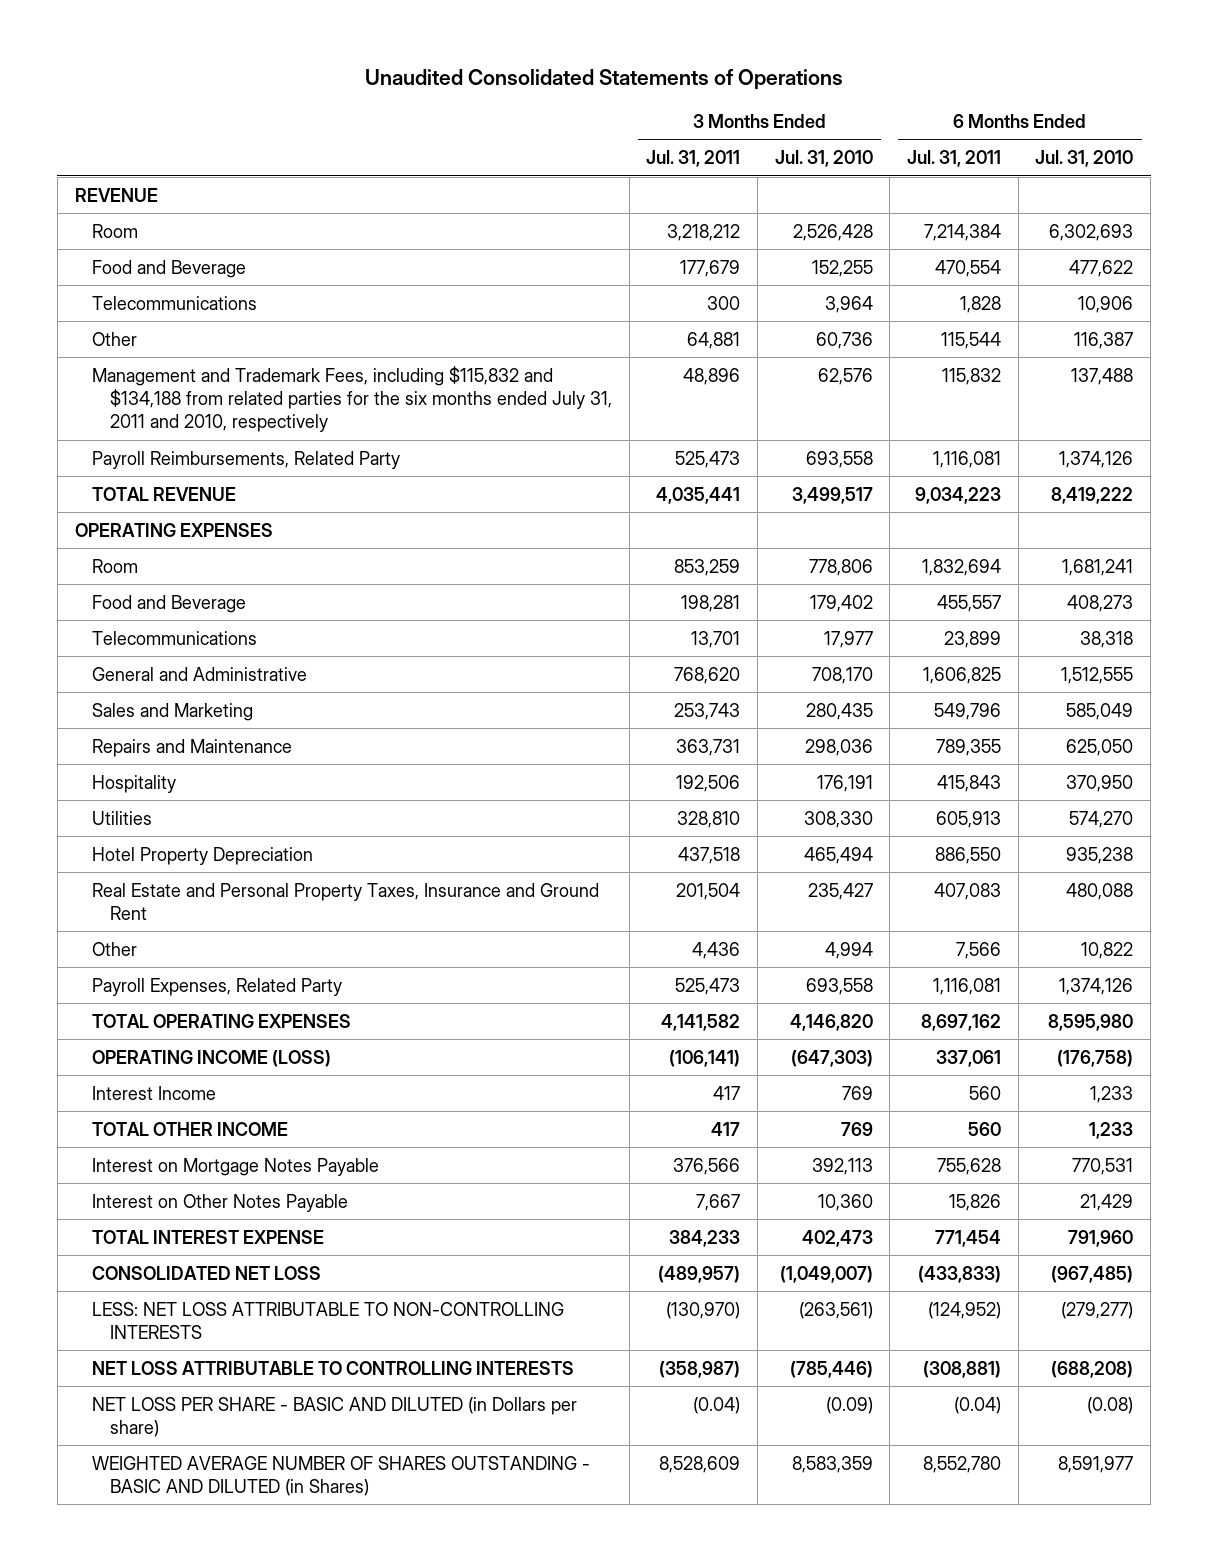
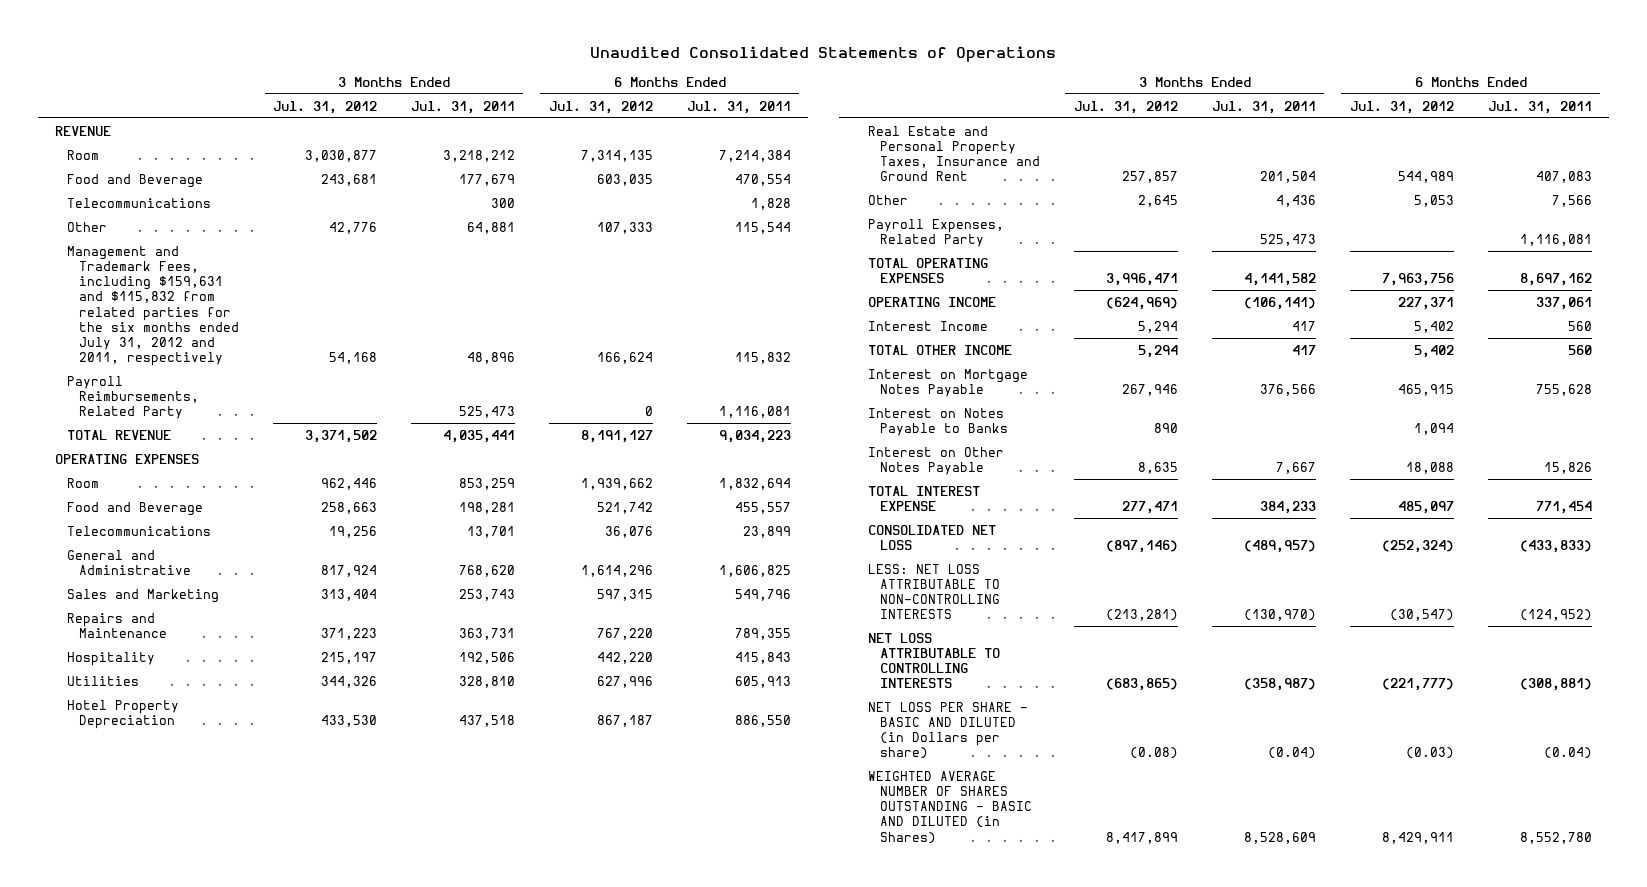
[774,150,873,168] Jul. 31, 2010 -> none
[1035,150,1134,168] Jul. 31, 2010 -> none
none -> [273,100,378,114] Jul. 31, 2012
none -> [548,100,653,114] Jul. 31, 2012
[92,365,613,433] Management and Trademark Fees, including $115,832 and $134,188 from related parties for the six months ended July 31, 2011 and 2010, respectively -> [67,245,240,367] Management and Trademark Fees, including $159,631 and $115,832 from related parties for the six months ended July 31, 2012 and 2011, respectively
[92,1049,332,1067] OPERATING INCOME (LOSS) -> [867,296,996,307] OPERATING INCOME
none -> [867,407,1008,436] Interest on Notes Payable to Banks

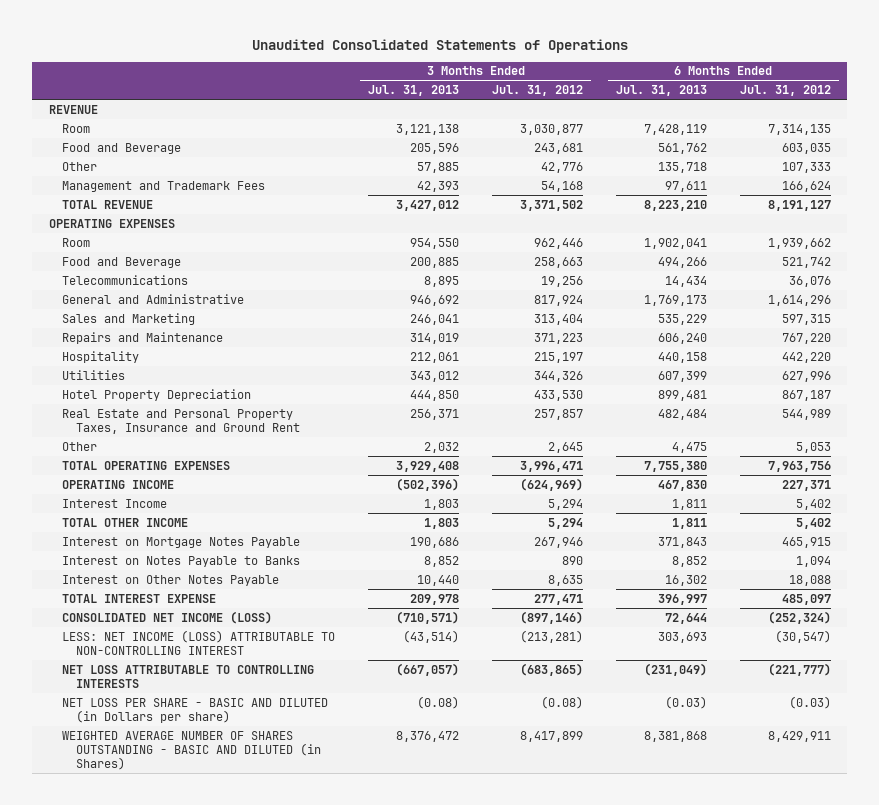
[410,100,515,114] Jul. 31, 2011 -> none
[686,100,791,114] Jul. 31, 2011 -> none
none -> [368,85,460,97] Jul. 31, 2013
none -> [616,85,708,97] Jul. 31, 2013
[67,197,212,208] Telecommunications -> none
[67,375,200,420] Payroll Reimbursements, Related Party -> none
[67,245,240,367] Management and Trademark Fees, including $159,631 and $115,832 from related parties for the six months ended July 31, 2012 and 2011, respectively -> [62,180,266,192] Management and Trademark Fees
[867,218,1004,247] Payroll Expenses, Related Party -> none
[867,524,996,550] CONSOLIDATED NET LOSS -> [62,610,273,624] CONSOLIDATED NET INCOME (LOSS)
[867,563,1000,620] LESS: NET LOSS ATTRIBUTABLE TO NON-CONTROLLING INTERESTS -> [62,629,336,655] LESS: NET INCOME (LOSS) ATTRIBUTABLE TO NON-CONTROLLING INTEREST

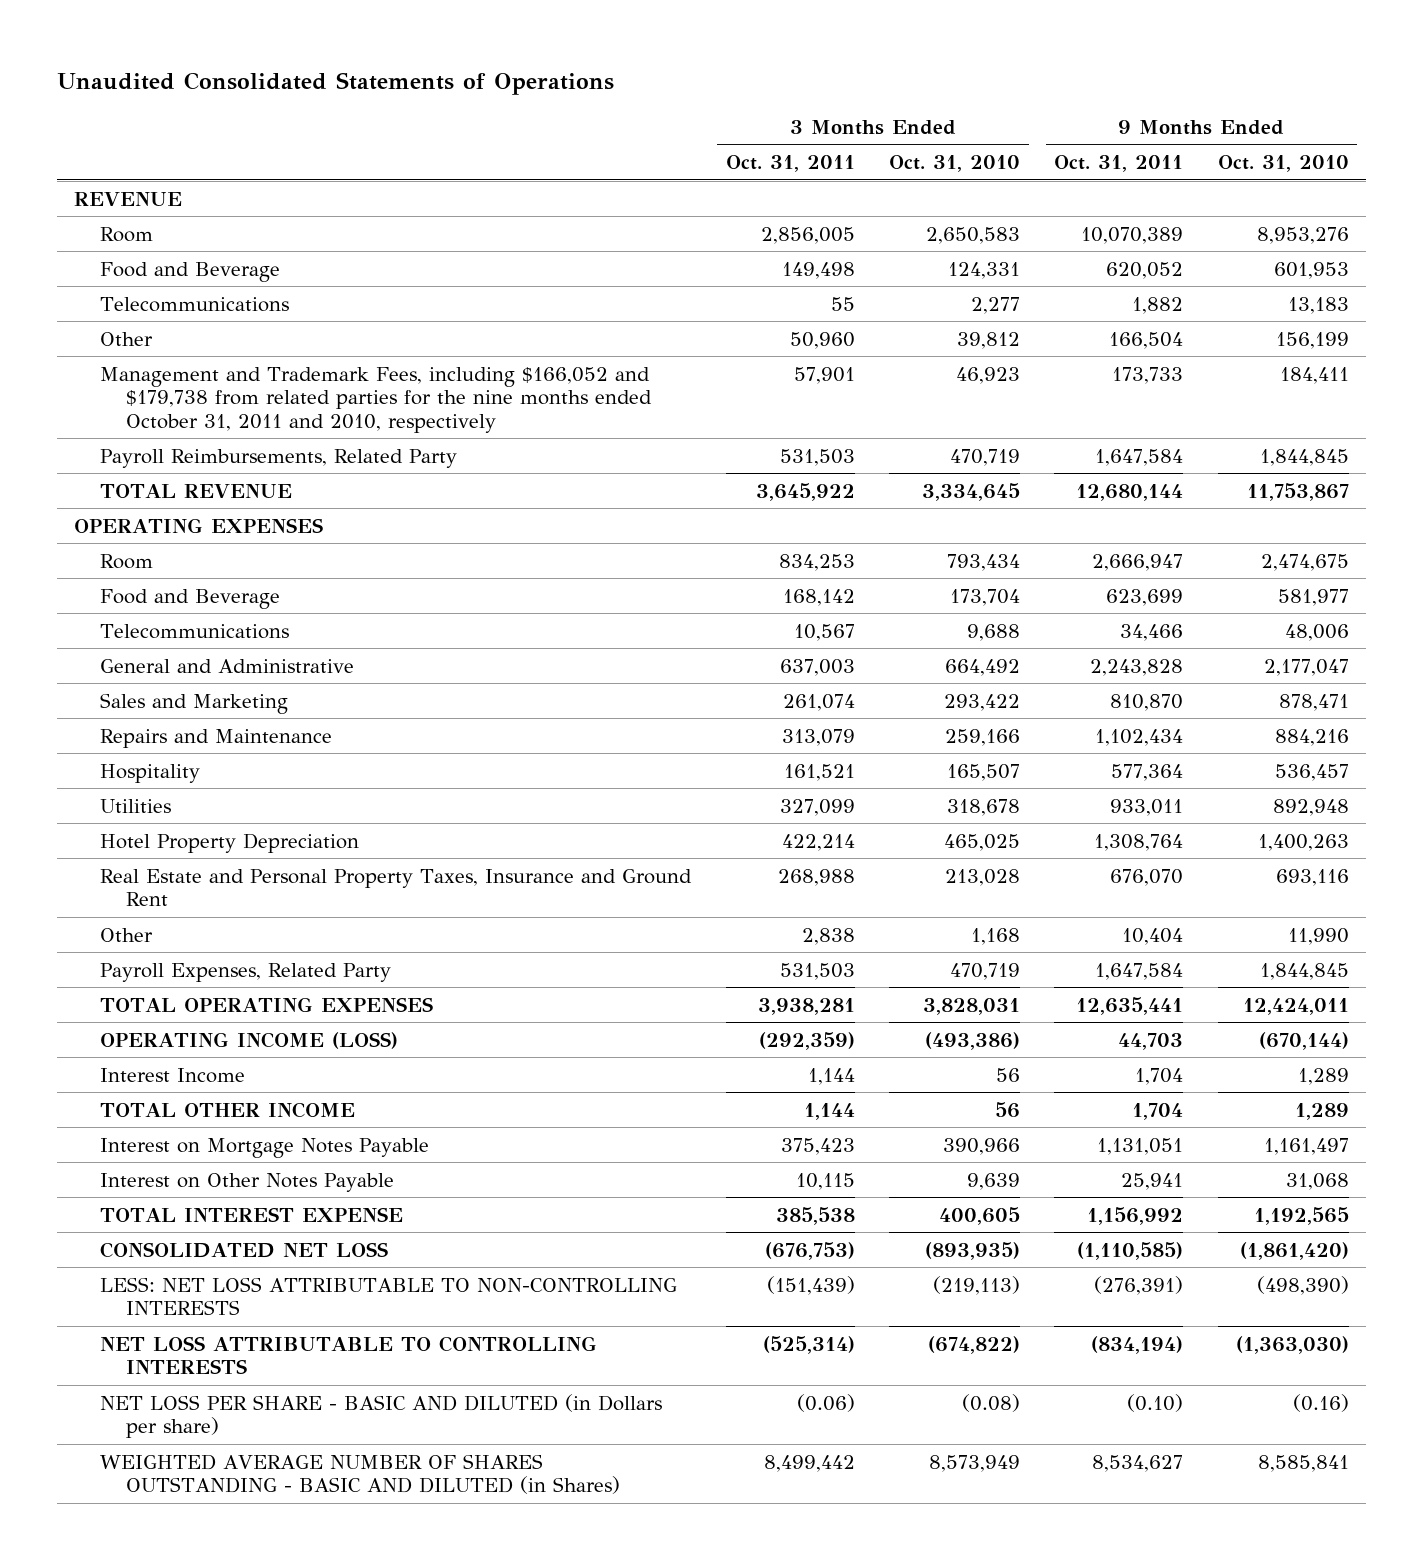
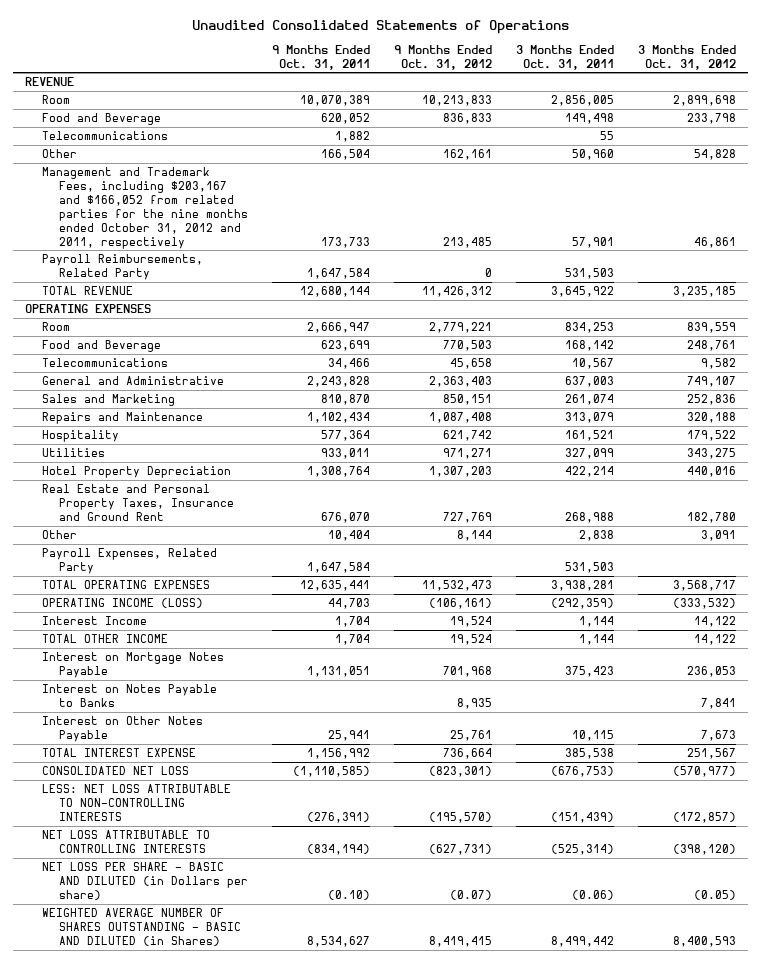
[888,155,1020,173] Oct. 31, 2010 -> none
[1217,155,1349,173] Oct. 31, 2010 -> none
none -> [394,44,493,70] 9 Months Ended Oct. 31, 2012
none -> [638,44,737,70] 3 Months Ended Oct. 31, 2012
[100,366,653,433] Management and Trademark Fees, including $166,052 and $179,738 from related parties for the nine months ended October 31, 2011 and 2010, respectively -> [41,166,249,249] Management and Trademark Fees, including $203,167 and $166,052 from related parties for the nine months ended October 31, 2012 and 2011, respectively
none -> [41,683,217,707] Interest on Notes Payable to Banks

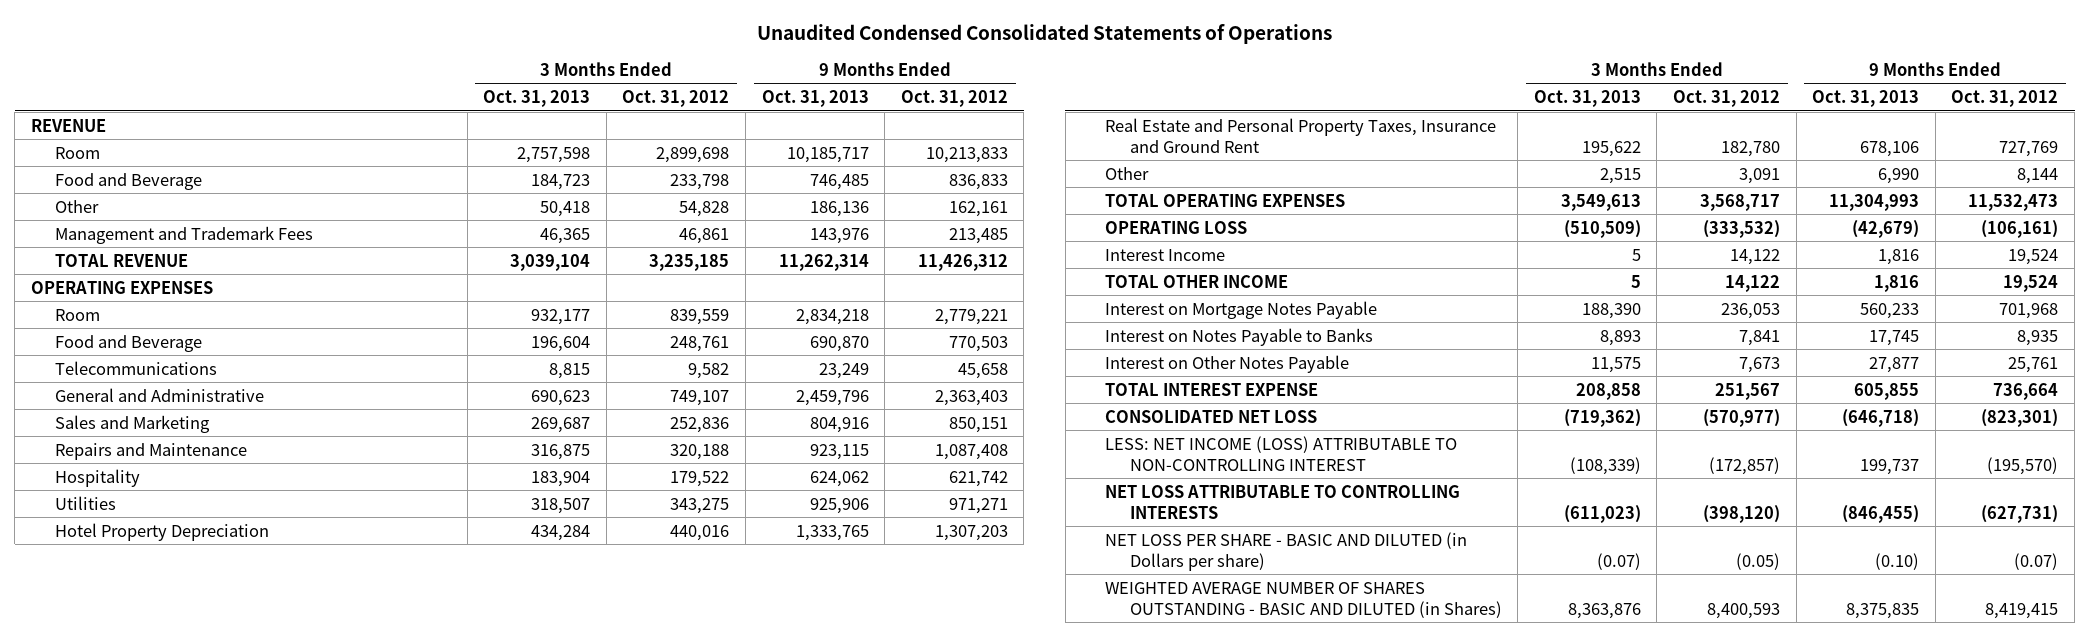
[191,19,569,34] Unaudited Consolidated Statements of Operations -> [756,24,1332,45] Unaudited Condensed Consolidated Statements of Operations
[272,44,371,70] 9 Months Ended Oct. 31, 2011 -> none
[516,44,615,70] 3 Months Ended Oct. 31, 2011 -> none
none -> [483,90,591,108] Oct. 31, 2013
none -> [761,90,869,108] Oct. 31, 2013
[41,130,168,140] Telecommunications -> none
[41,253,203,280] Payroll Reimbursements, Related Party -> none
[41,166,249,249] Management and Trademark Fees, including $203,167 and $166,052 from related parties for the nine months ended October 31, 2012 and 2011, respectively -> [54,225,313,244] Management and Trademark Fees
[41,547,217,574] Payroll Expenses, Related Party -> none
[41,597,203,608] OPERATING INCOME (LOSS) -> [1105,220,1248,234] OPERATING LOSS
[41,783,231,821] LESS: NET LOSS ATTRIBUTABLE TO NON-CONTROLLING INTERESTS -> [1105,435,1458,471] LESS: NET INCOME (LOSS) ATTRIBUTABLE TO NON-CONTROLLING INTEREST

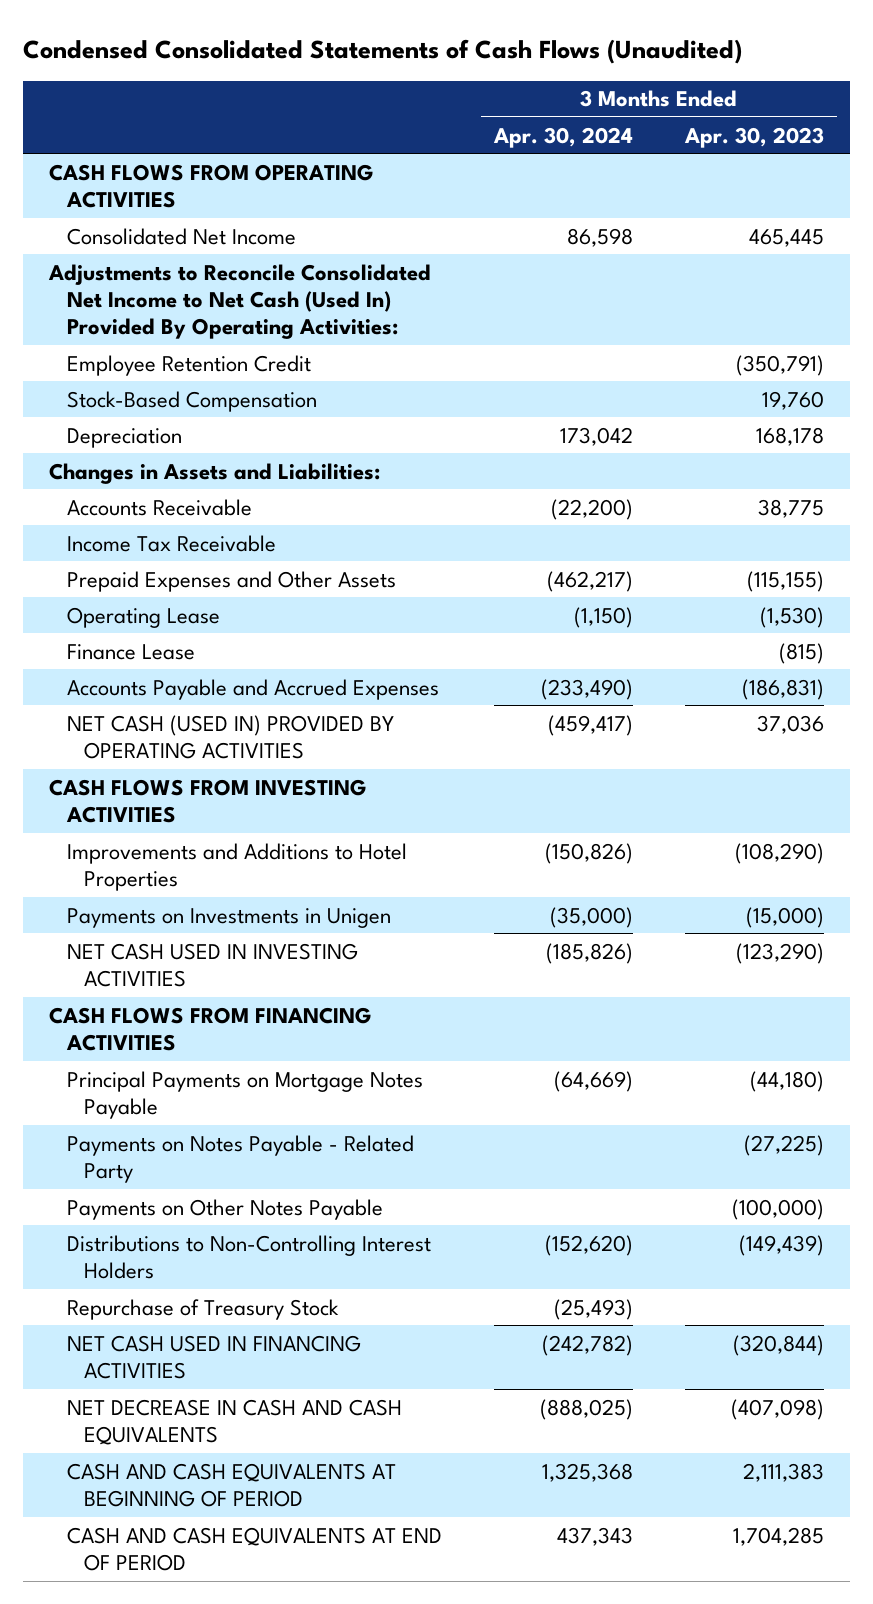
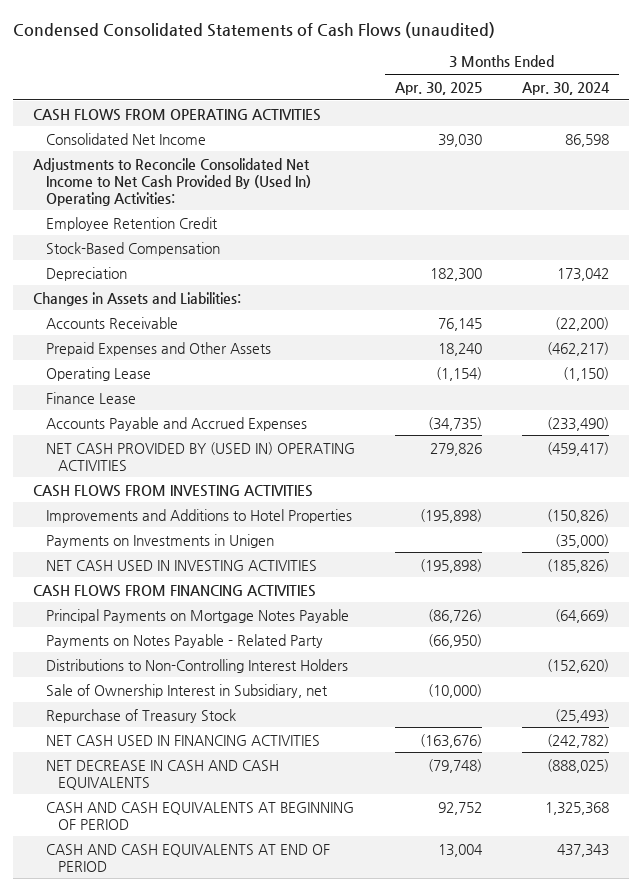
[22,39,742,65] Condensed Consolidated Statements of Cash Flows (Unaudited) -> [13,21,496,38] Condensed Consolidated Statements of Cash Flows (unaudited)
[684,126,825,148] Apr. 30, 2023 -> none
none -> [394,81,482,95] Apr. 30, 2025
[47,263,431,340] Adjustments to Reconcile Consolidated Net Income to Net Cash (Used In) Provided By Operating Activities: -> [33,157,311,206] Adjustments to Reconcile Consolidated Net Income to Net Cash Provided By (Used In) Operating Activities:
[66,534,276,552] Income Tax Receivable -> none
[66,714,394,759] NET CASH (USED IN) PROVIDED BY OPERATING ACTIVITIES -> [45,441,355,471] NET CASH PROVIDED BY (USED IN) OPERATING ACTIVITIES
[66,1198,383,1220] Payments on Other Notes Payable -> none
none -> [45,683,328,698] Sale of Ownership Interest in Subsidiary, net

